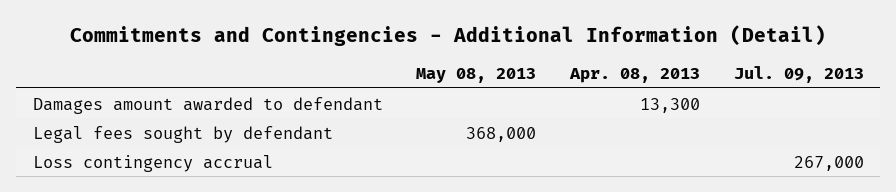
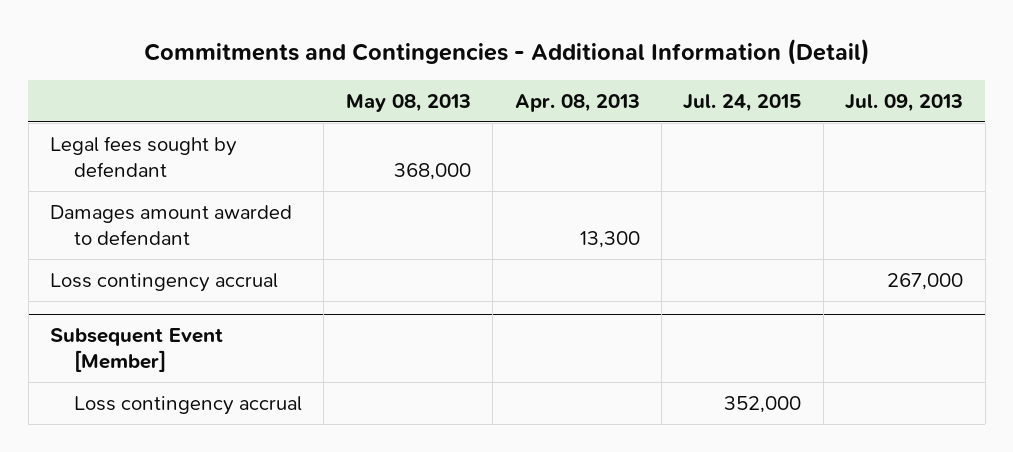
none -> [683,94,802,113] Jul. 24, 2015
[32,96,383,114] Damages amount awarded to defendant -> [49,204,292,245] Damages amount awarded to defendant
none -> [49,327,223,372] Subsequent Event [Member]
none -> [73,395,302,415] Loss contingency accrual

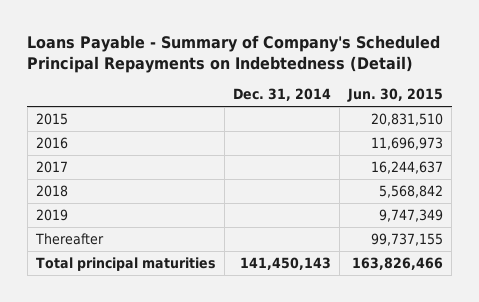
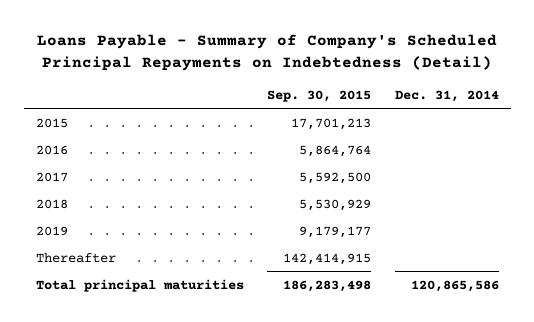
[347,87,444,102] Jun. 30, 2015 -> none
none -> [267,89,372,102] Sep. 30, 2015
[240,256,332,270] 141,450,143 -> [410,279,499,292] 120,865,586

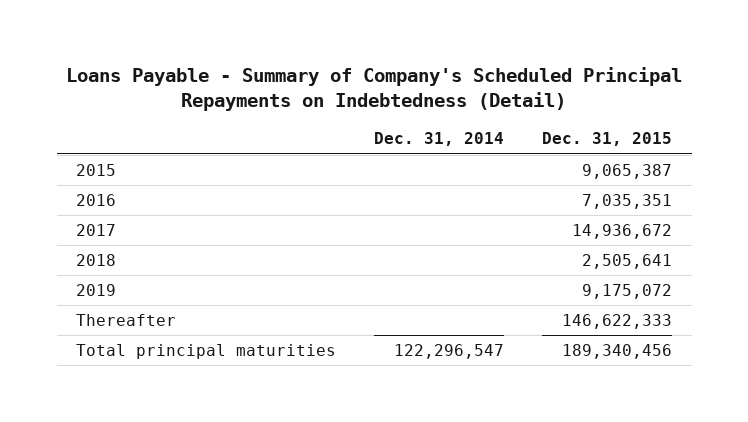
[267,89,372,102] Sep. 30, 2015 -> none
none -> [542,132,673,147] Dec. 31, 2015
[410,279,499,292] 120,865,586 -> [394,344,505,360] 122,296,547

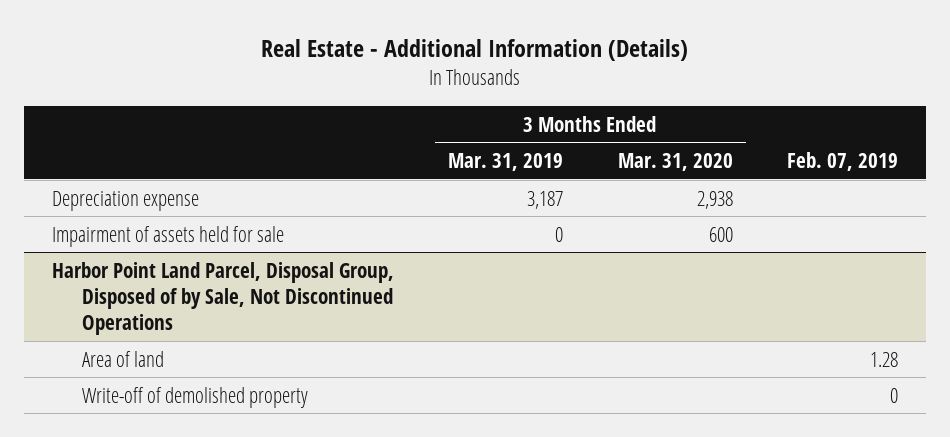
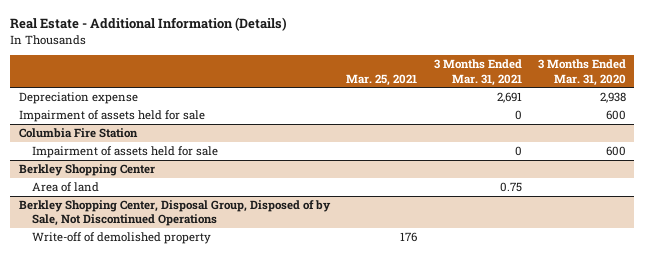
[448,152,564,171] Mar. 31, 2019 -> none
[787,151,899,171] Feb. 07, 2019 -> none
none -> [346,73,418,86] Mar. 25, 2021
none -> [433,59,522,86] 3 Months Ended Mar. 31, 2021
[82,350,165,367] Area of land -> none
none -> [18,127,138,138] Columbia Fire Station
none -> [32,145,219,158] Impairment of assets held for sale
none -> [18,163,155,176] Berkley Shopping Center
none -> [32,181,100,192] Area of land
[51,261,394,336] Harbor Point Land Parcel, Disposal Group, Disposed of by Sale, Not Discontinued Operations -> [18,199,331,227] Berkley Shopping Center, Disposal Group, Disposed of by Sale, Not Discontinued Operations

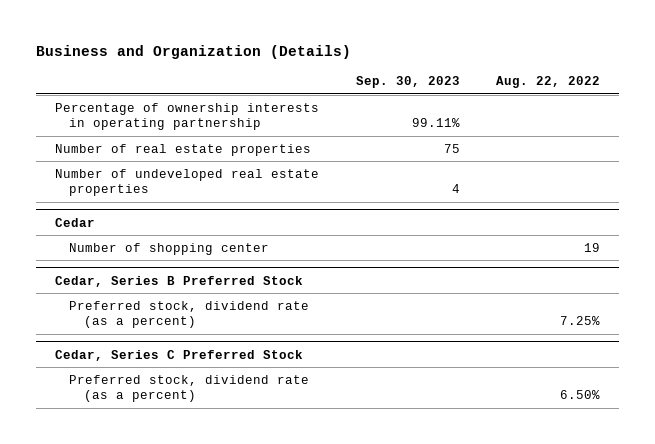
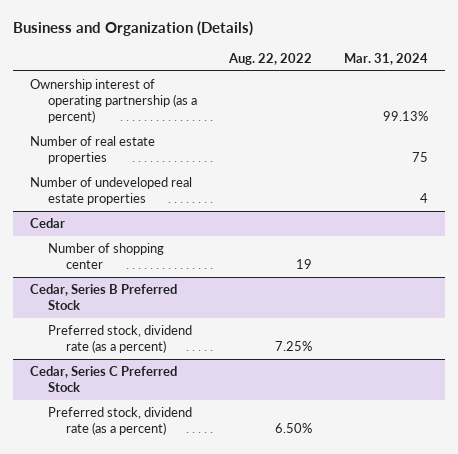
[355,75,460,88] Sep. 30, 2023 -> none
none -> [344,52,429,65] Mar. 31, 2024
[54,102,319,131] Percentage of ownership interests in operating partnership -> [29,78,197,124] Ownership interest of operating partnership (as a percent)

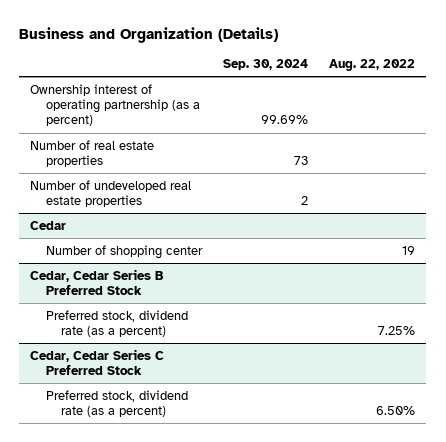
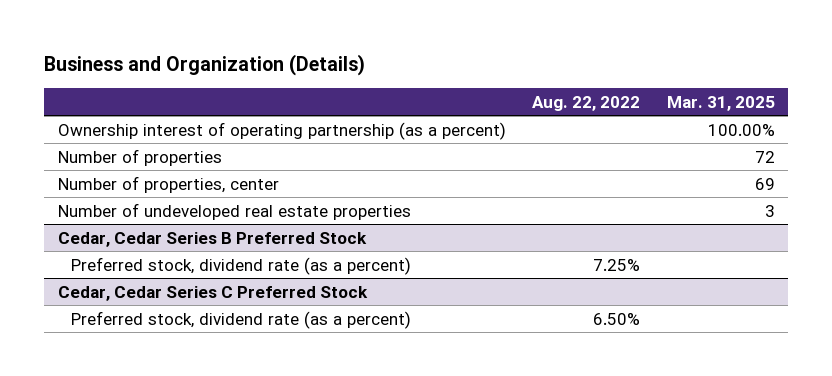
[223,59,309,71] Sep. 30, 2024 -> none
none -> [666,95,775,111] Mar. 31, 2025
[30,139,155,168] Number of real estate properties -> [57,148,222,166] Number of properties
none -> [57,175,279,193] Number of properties, center
[30,220,67,230] Cedar -> none
[45,244,203,259] Number of shopping center -> none

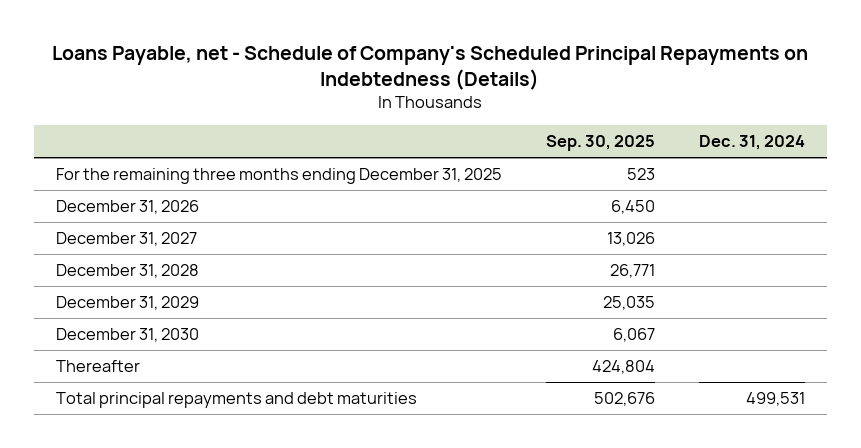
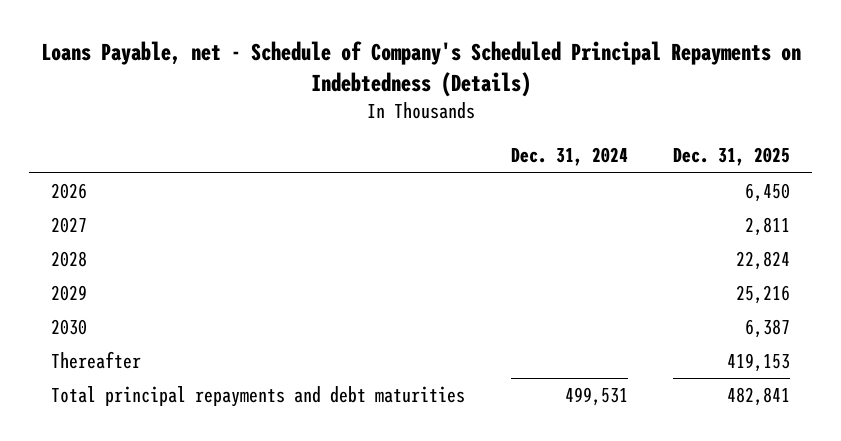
[545,135,655,152] Sep. 30, 2025 -> none
none -> [672,147,790,167] Dec. 31, 2025
[55,168,502,185] For the remaining three months ending December 31, 2025 -> none
[55,200,199,215] December 31, 2026 -> [51,183,88,200] 2026
[55,232,197,247] December 31, 2027 -> [51,217,88,234] 2027
[55,264,199,279] December 31, 2028 -> [51,251,88,268] 2028
[55,296,199,311] December 31, 2029 -> [51,285,88,302] 2029
[55,328,199,343] December 31, 2030 -> [51,319,88,336] 2030

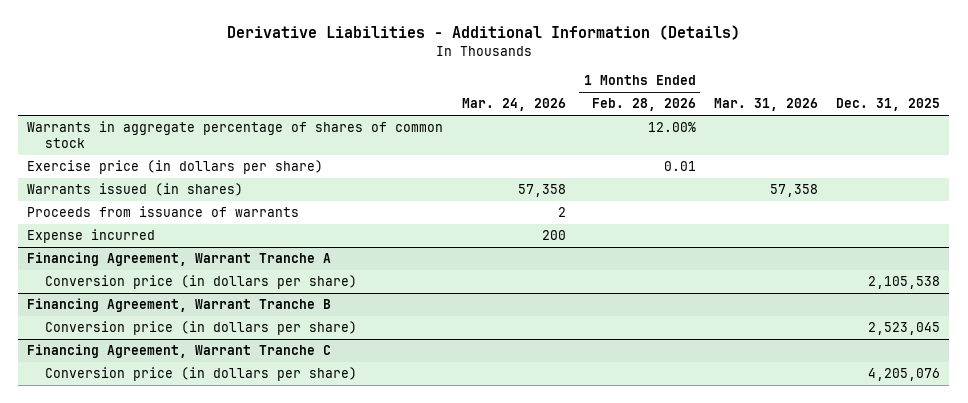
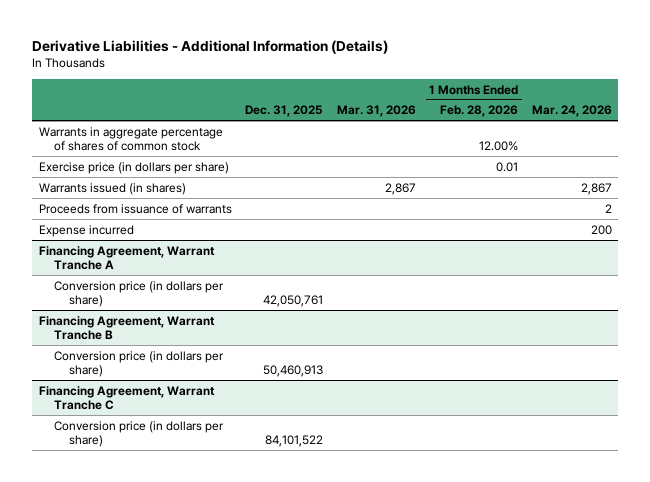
[517,184,566,198] 57,358 -> [580,182,612,195] 2,867
[770,184,819,198] 57,358 -> [384,182,416,195] 2,867
[868,276,941,290] 2,105,538 -> [263,294,324,307] 42,050,761
[868,322,941,336] 2,523,045 -> [263,364,324,377] 50,460,913
[868,368,941,382] 4,205,076 -> [265,434,324,447] 84,101,522

